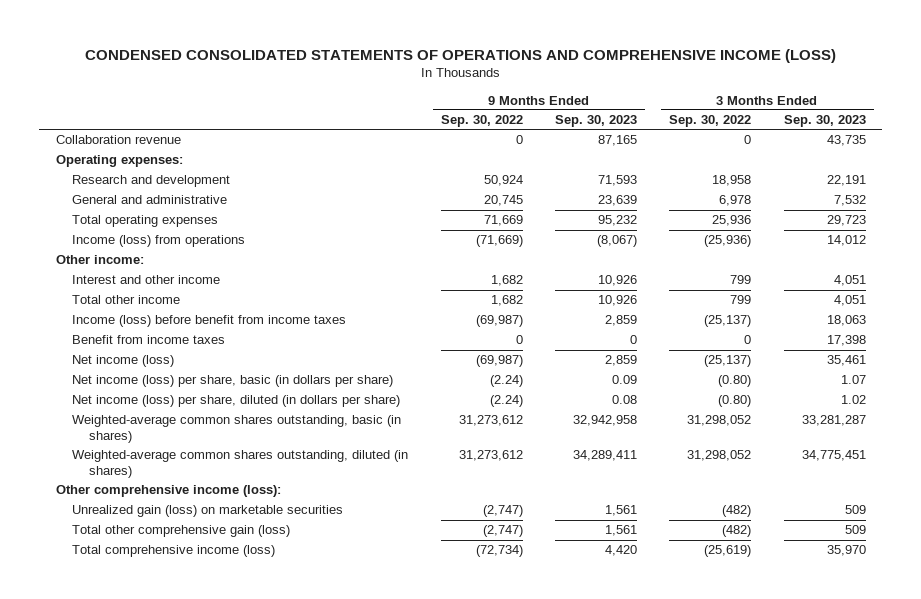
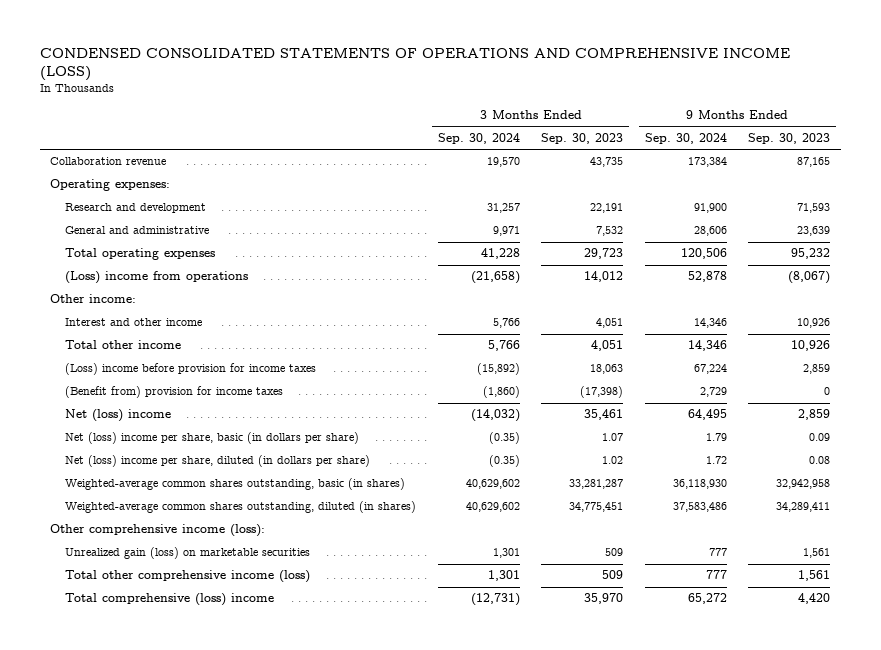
[440,115,523,128] Sep. 30, 2022 -> none
[669,115,752,128] Sep. 30, 2022 -> none
none -> [437,133,520,145] Sep. 30, 2024
none -> [644,133,727,145] Sep. 30, 2024
[72,235,246,248] Income (loss) from operations -> [65,271,249,285] (Loss) income from operations
[72,315,347,328] Income (loss) before benefit from income taxes -> [65,363,317,376] (Loss) income before provision for income taxes
[72,335,226,345] Benefit from income taxes -> [65,386,284,399] (Benefit from) provision for income taxes
[826,335,866,347] 17,398 -> [580,386,624,399] (17,398)
[72,355,175,368] Net income (loss) -> [65,409,172,423] Net (loss) income
[72,375,394,388] Net income (loss) per share, basic (in dollars per share) -> [65,432,360,445] Net (loss) income per share, basic (in dollars per share)
[72,395,401,408] Net income (loss) per share, diluted (in dollars per share) -> [65,455,371,468] Net (loss) income per share, diluted (in dollars per share)
[72,525,291,538] Total other comprehensive gain (loss) -> [65,570,311,584] Total other comprehensive income (loss)
[72,545,276,558] Total comprehensive income (loss) -> [65,593,275,607] Total comprehensive (loss) income

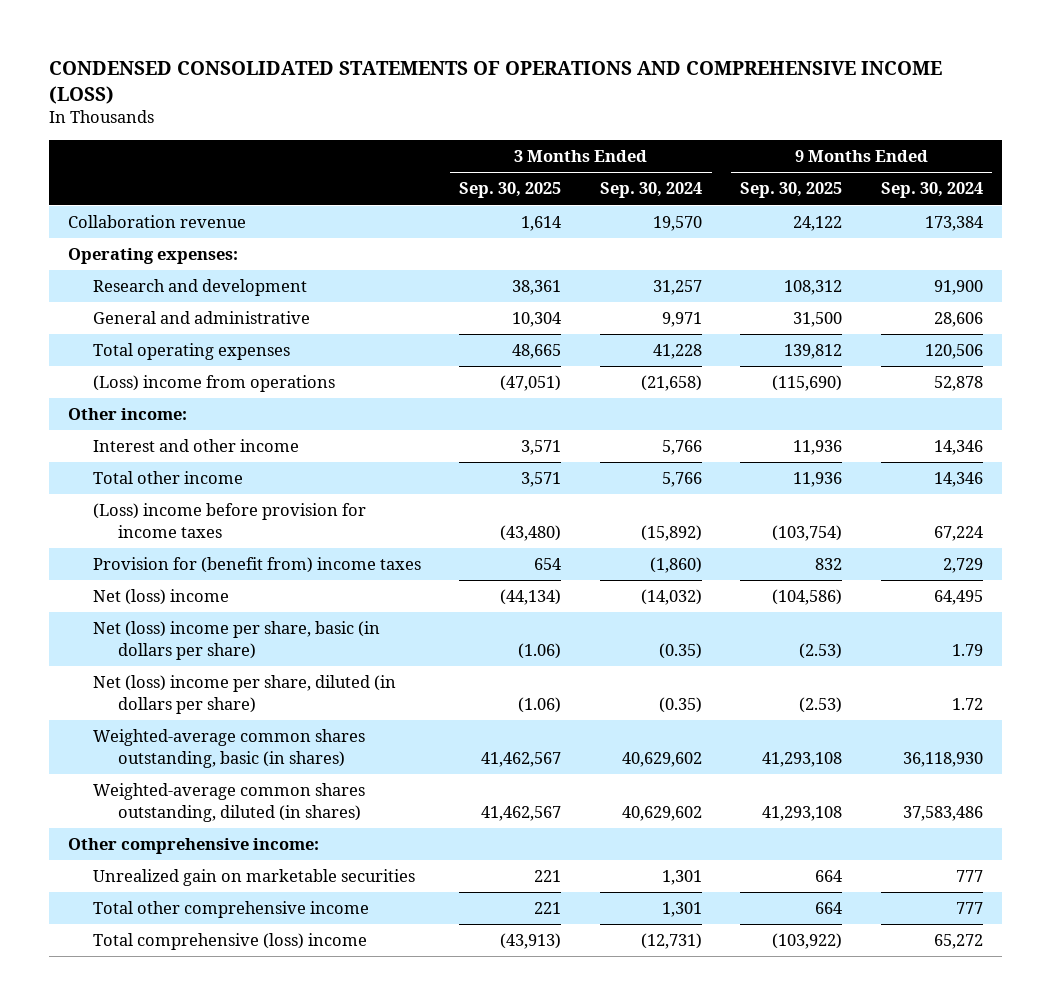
[541,133,624,145] Sep. 30, 2023 -> none
[748,133,831,145] Sep. 30, 2023 -> none
none -> [459,182,562,199] Sep. 30, 2025
none -> [740,182,843,199] Sep. 30, 2025
[65,386,284,399] (Benefit from) provision for income taxes -> [92,557,421,574] Provision for (benefit from) income taxes
[50,524,266,538] Other comprehensive income (loss): -> [68,838,320,855] Other comprehensive income:
[65,547,311,560] Unrealized gain (loss) on marketable securities -> [92,869,415,887] Unrealized gain on marketable securities
[65,570,311,584] Total other comprehensive income (loss) -> [92,901,369,919] Total other comprehensive income

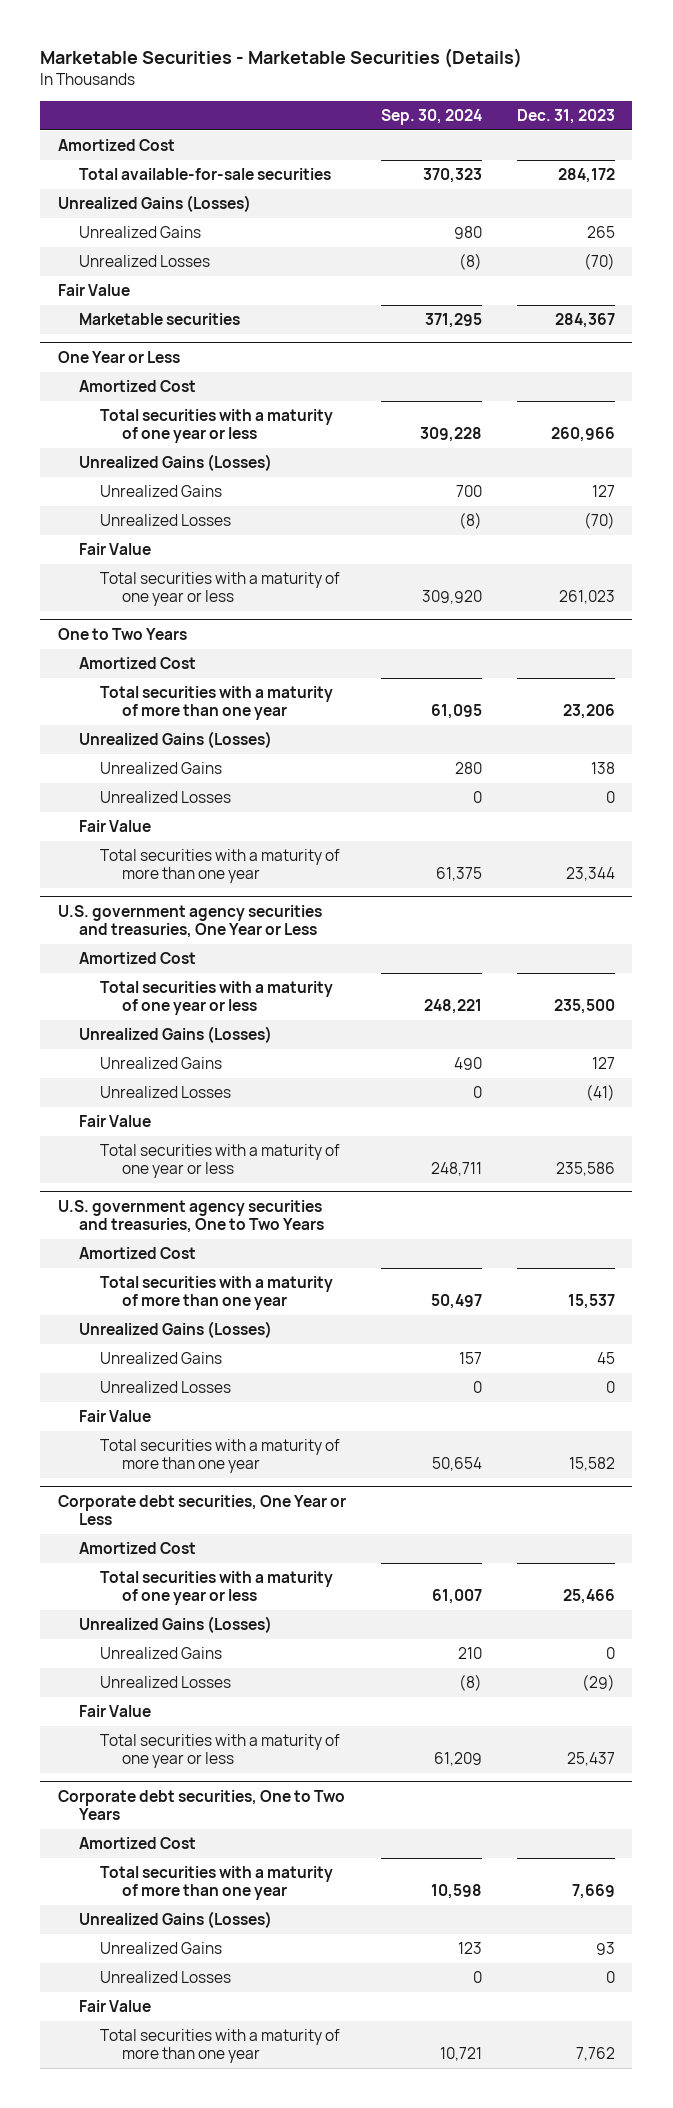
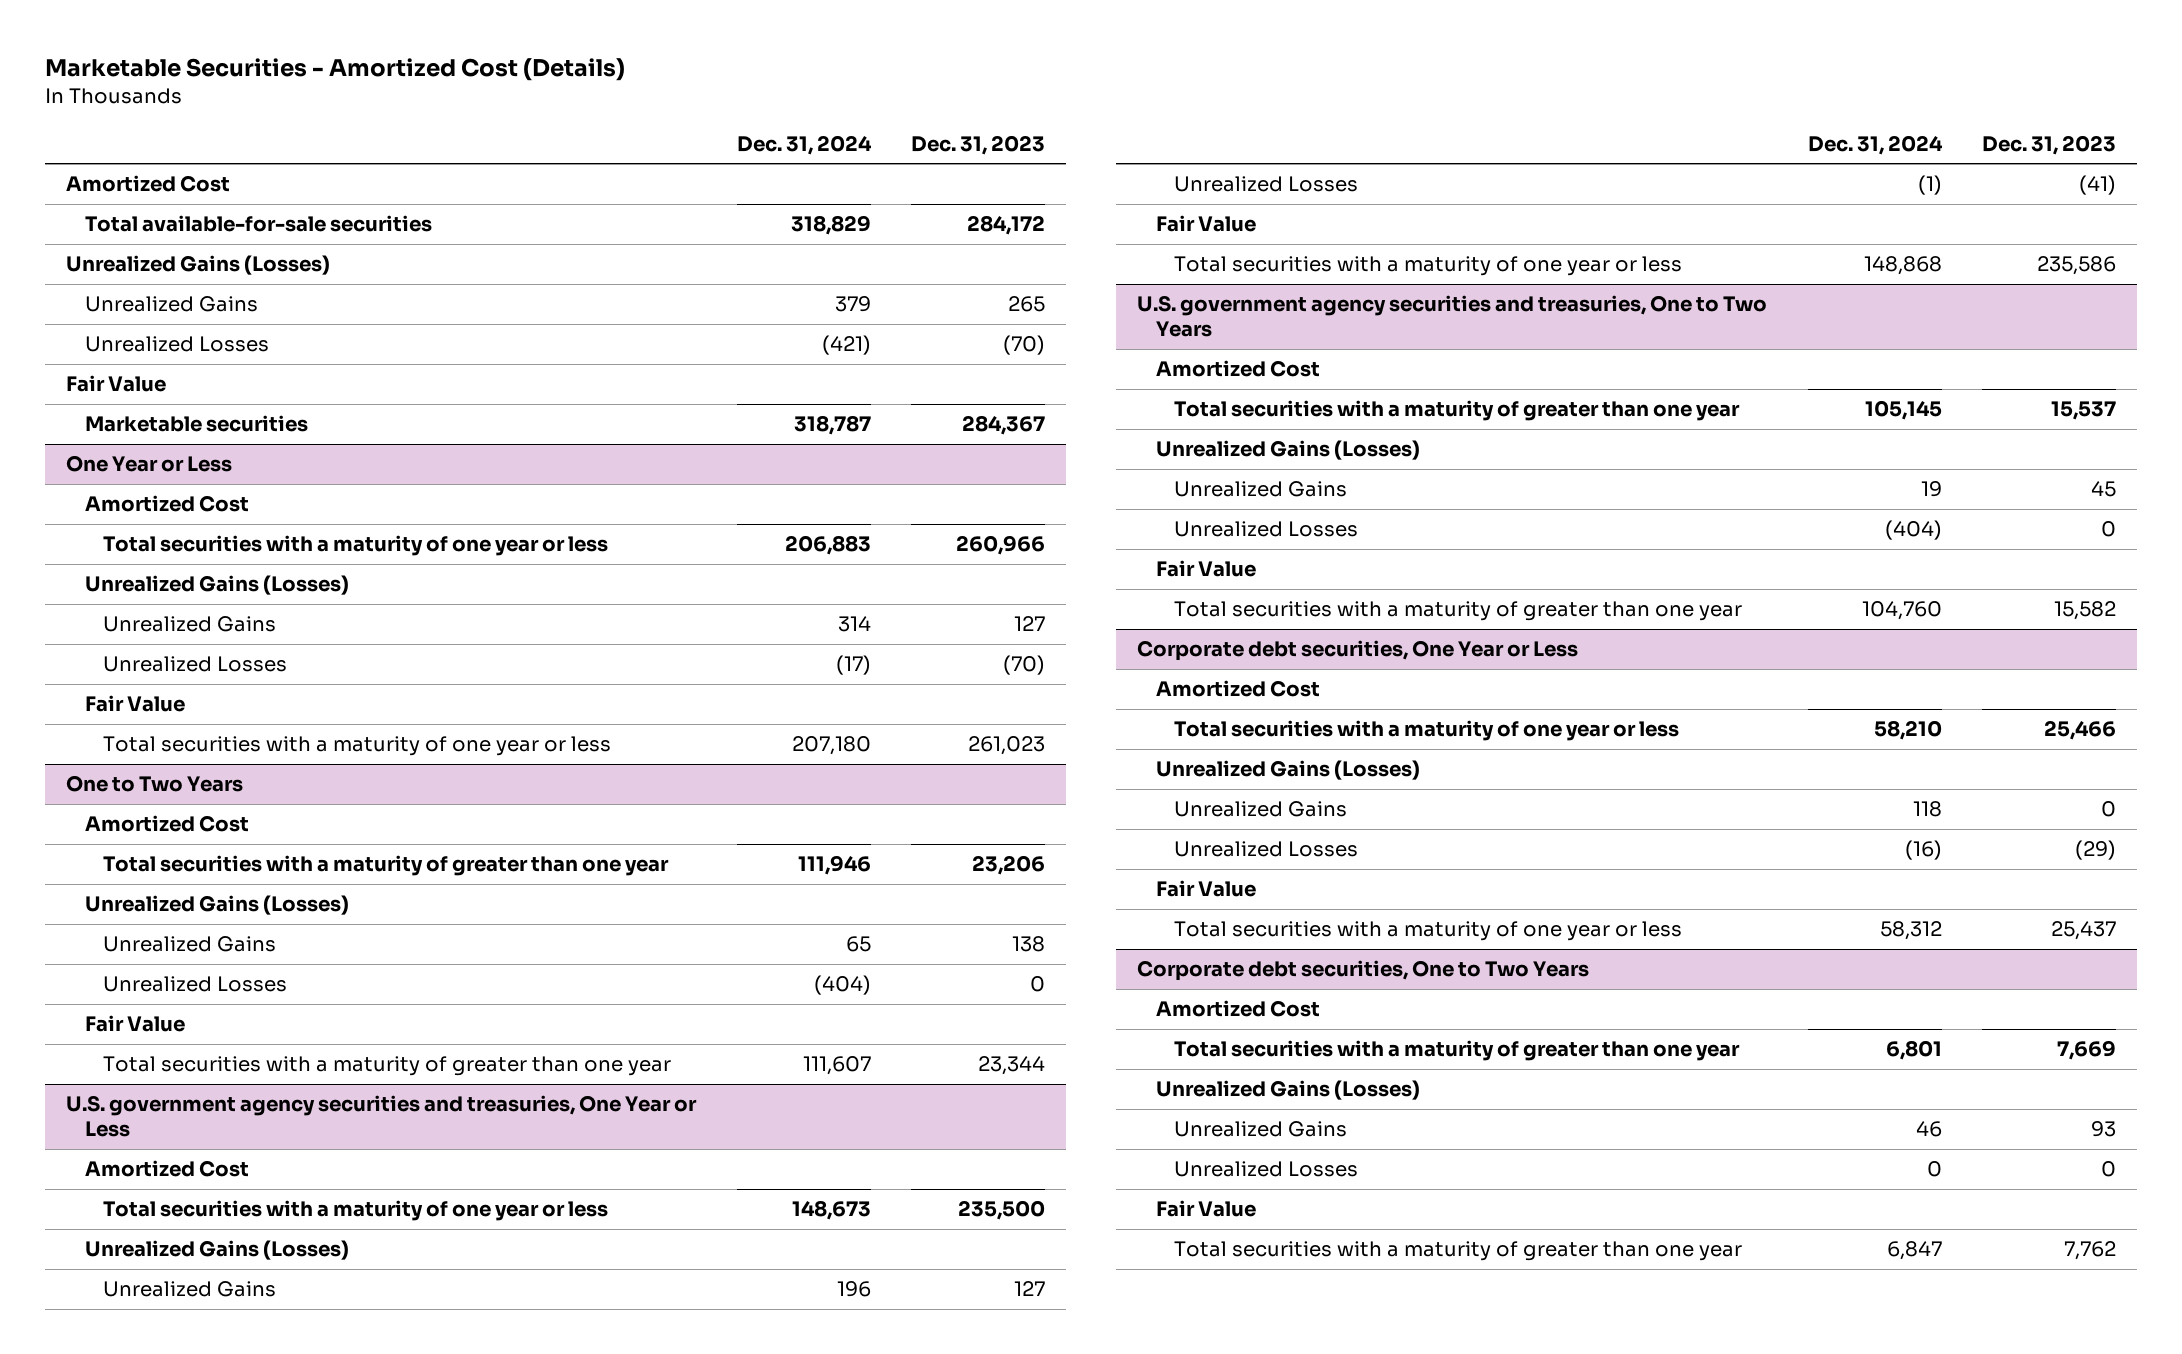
[40,48,523,69] Marketable Securities - Marketable Securities (Details) -> [45,58,626,82] Marketable Securities - Amortized Cost (Details)
[380,109,482,126] Sep. 30, 2024 -> none
none -> [736,134,872,155] Dec. 31, 2024
[100,686,334,721] Total securities with a maturity of more than one year -> [103,855,670,877] Total securities with a maturity of greater than one year
[100,849,341,884] Total securities with a maturity of more than one year -> [103,1056,672,1077] Total securities with a maturity of greater than one year
[100,1276,334,1311] Total securities with a maturity of more than one year -> [1174,400,1741,422] Total securities with a maturity of greater than one year
[100,1439,341,1474] Total securities with a maturity of more than one year -> [1174,601,1743,622] Total securities with a maturity of greater than one year
[100,1866,334,1901] Total securities with a maturity of more than one year -> [1174,1040,1741,1062] Total securities with a maturity of greater than one year
[100,2029,341,2064] Total securities with a maturity of more than one year -> [1174,1241,1743,1262] Total securities with a maturity of greater than one year

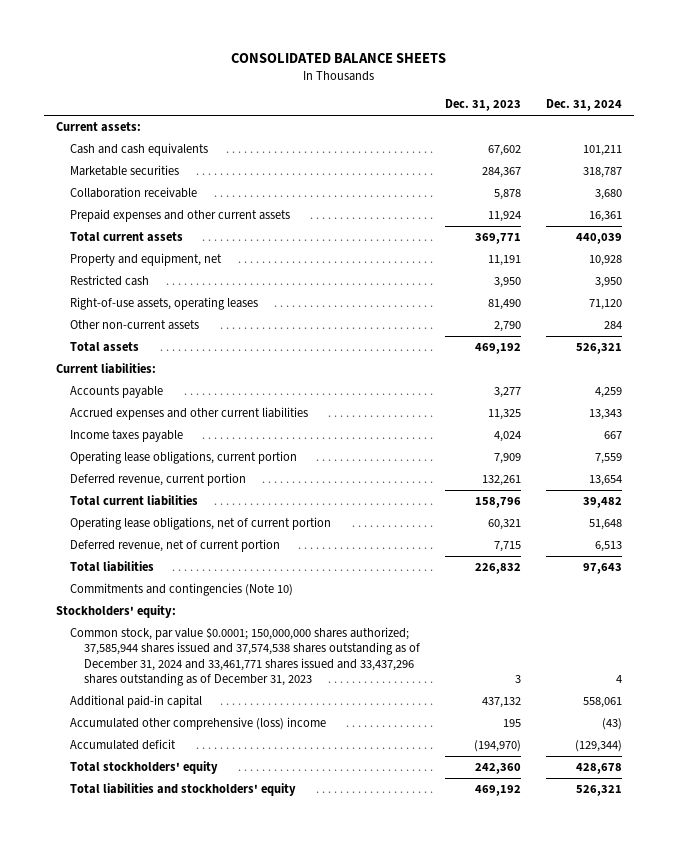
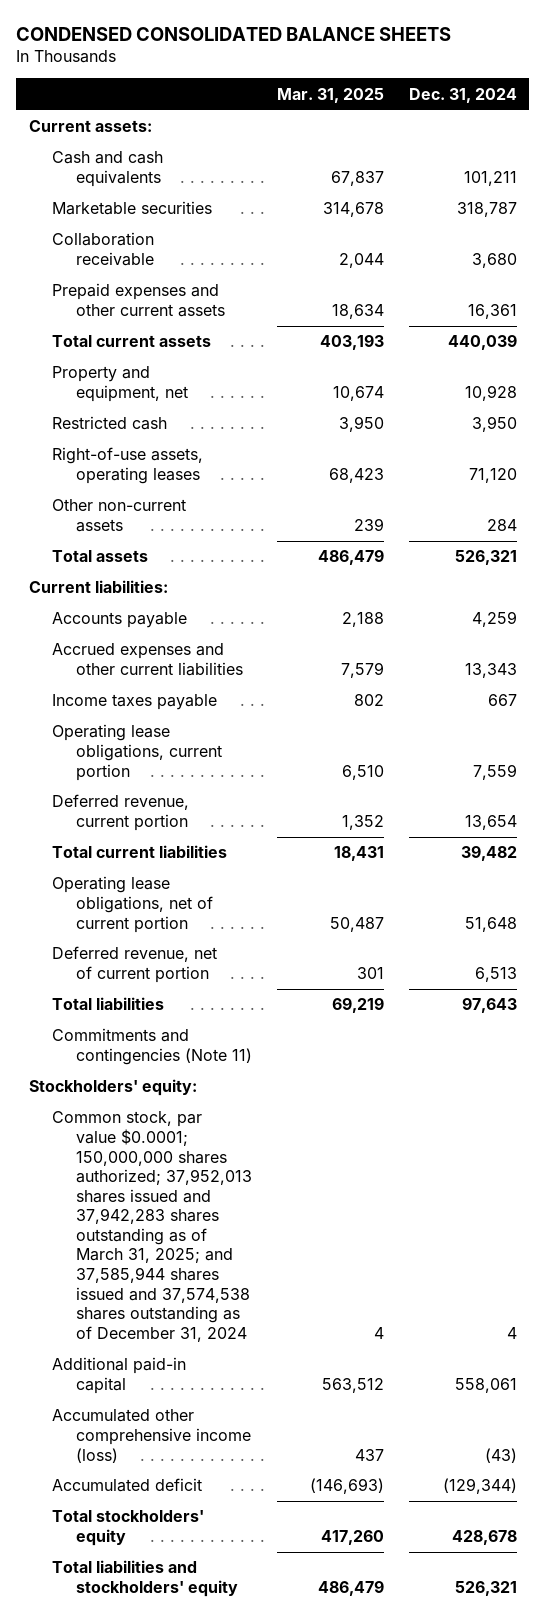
[230,53,446,64] CONSOLIDATED BALANCE SHEETS -> [16,26,452,41] CONDENSED CONSOLIDATED BALANCE SHEETS
[445,99,522,112] Dec. 31, 2023 -> none
none -> [277,87,385,103] Mar. 31, 2025
[70,583,294,597] Commitments and contingencies (Note 10) -> [52,1028,253,1066] Commitments and contingencies (Note 11)
[70,627,421,686] Common stock, par value $0.0001; 150,000,000 shares authorized; 37,585,944 shares issued and 37,574,538 shares outstanding as of December 31, 2024 and 33,461,771 shares issued and 33,437,296 shares outstanding as of December 31, 2023 -> [52,1111,253,1342] Common stock, par value $0.0001; 150,000,000 shares authorized; 37,952,013 shares issued and 37,942,283 shares outstanding as of March 31, 2025; and 37,585,944 shares issued and 37,574,538 shares outstanding as of December 31, 2024
[70,717,327,731] Accumulated other comprehensive (loss) income -> [52,1409,252,1463] Accumulated other comprehensive income (loss)

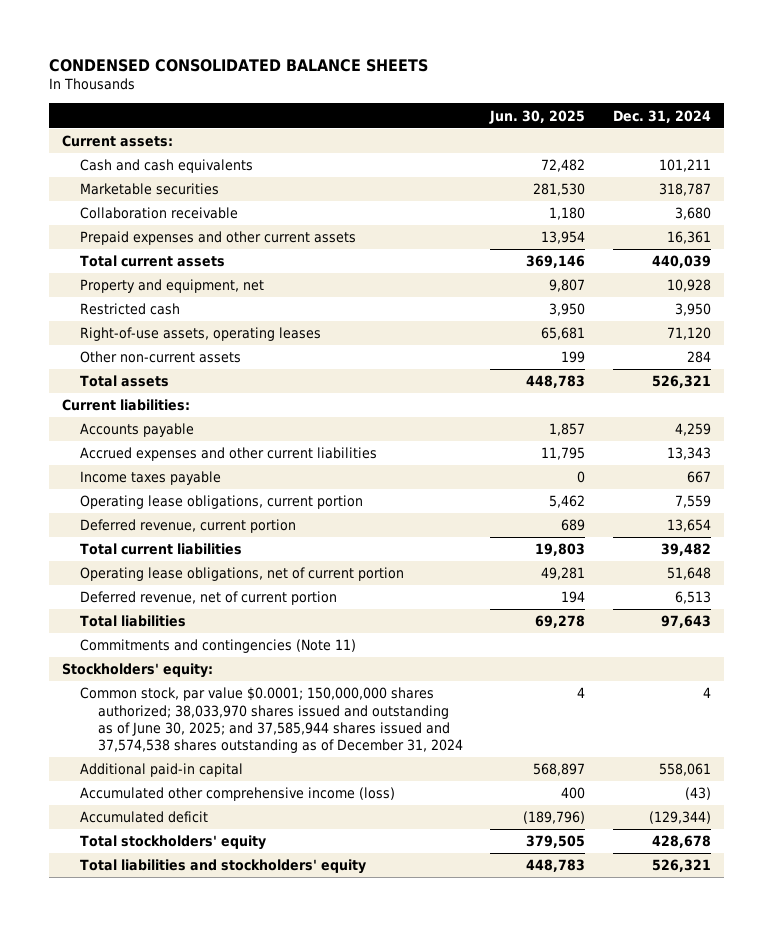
[277,87,385,103] Mar. 31, 2025 -> none
none -> [489,109,586,124] Jun. 30, 2025
[52,1111,253,1342] Common stock, par value $0.0001; 150,000,000 shares authorized; 37,952,013 shares issued and 37,942,283 shares outstanding as of March 31, 2025; and 37,585,944 shares issued and 37,574,538 shares outstanding as of December 31, 2024 -> [80,687,464,754] Common stock, par value $0.0001; 150,000,000 shares authorized; 38,033,970 shares issued and outstanding as of June 30, 2025; and 37,585,944 shares issued and 37,574,538 shares outstanding as of December 31, 2024

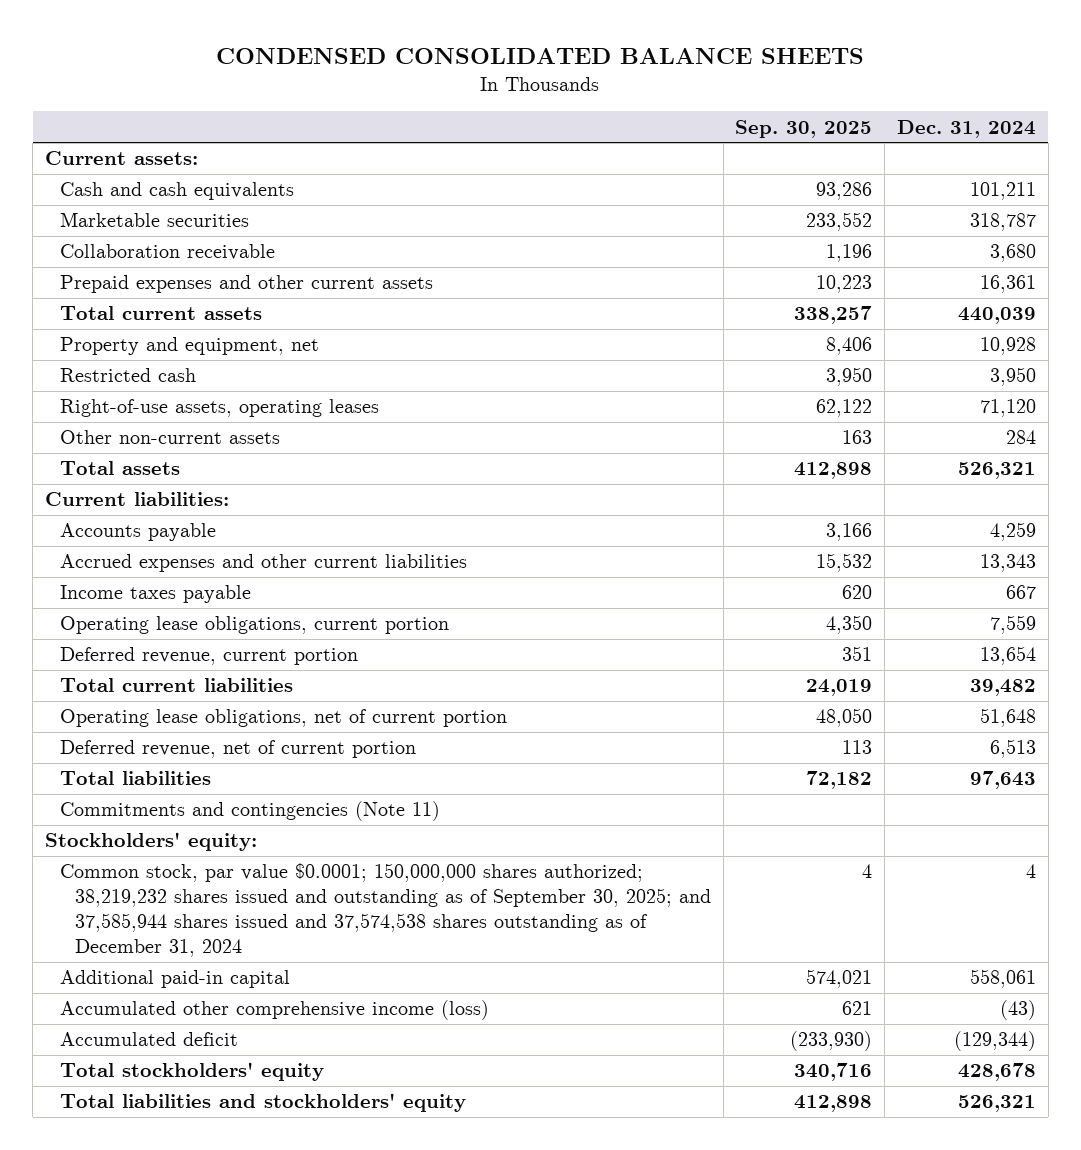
[489,109,586,124] Jun. 30, 2025 -> none
none -> [735,119,873,138] Sep. 30, 2025
[80,687,464,754] Common stock, par value $0.0001; 150,000,000 shares authorized; 38,033,970 shares issued and outstanding as of June 30, 2025; and 37,585,944 shares issued and 37,574,538 shares outstanding as of December 31, 2024 -> [59,863,712,958] Common stock, par value $0.0001; 150,000,000 shares authorized; 38,219,232 shares issued and outstanding as of September 30, 2025; and 37,585,944 shares issued and 37,574,538 shares outstanding as of December 31, 2024

